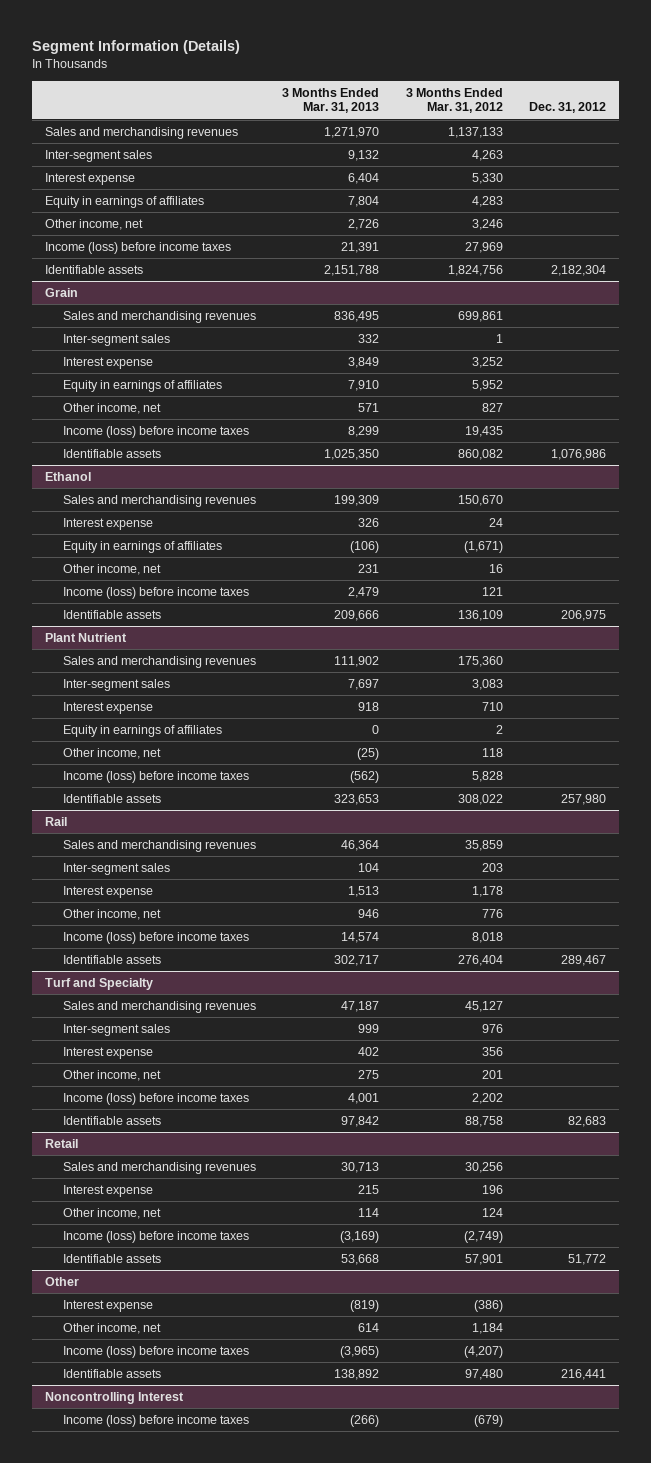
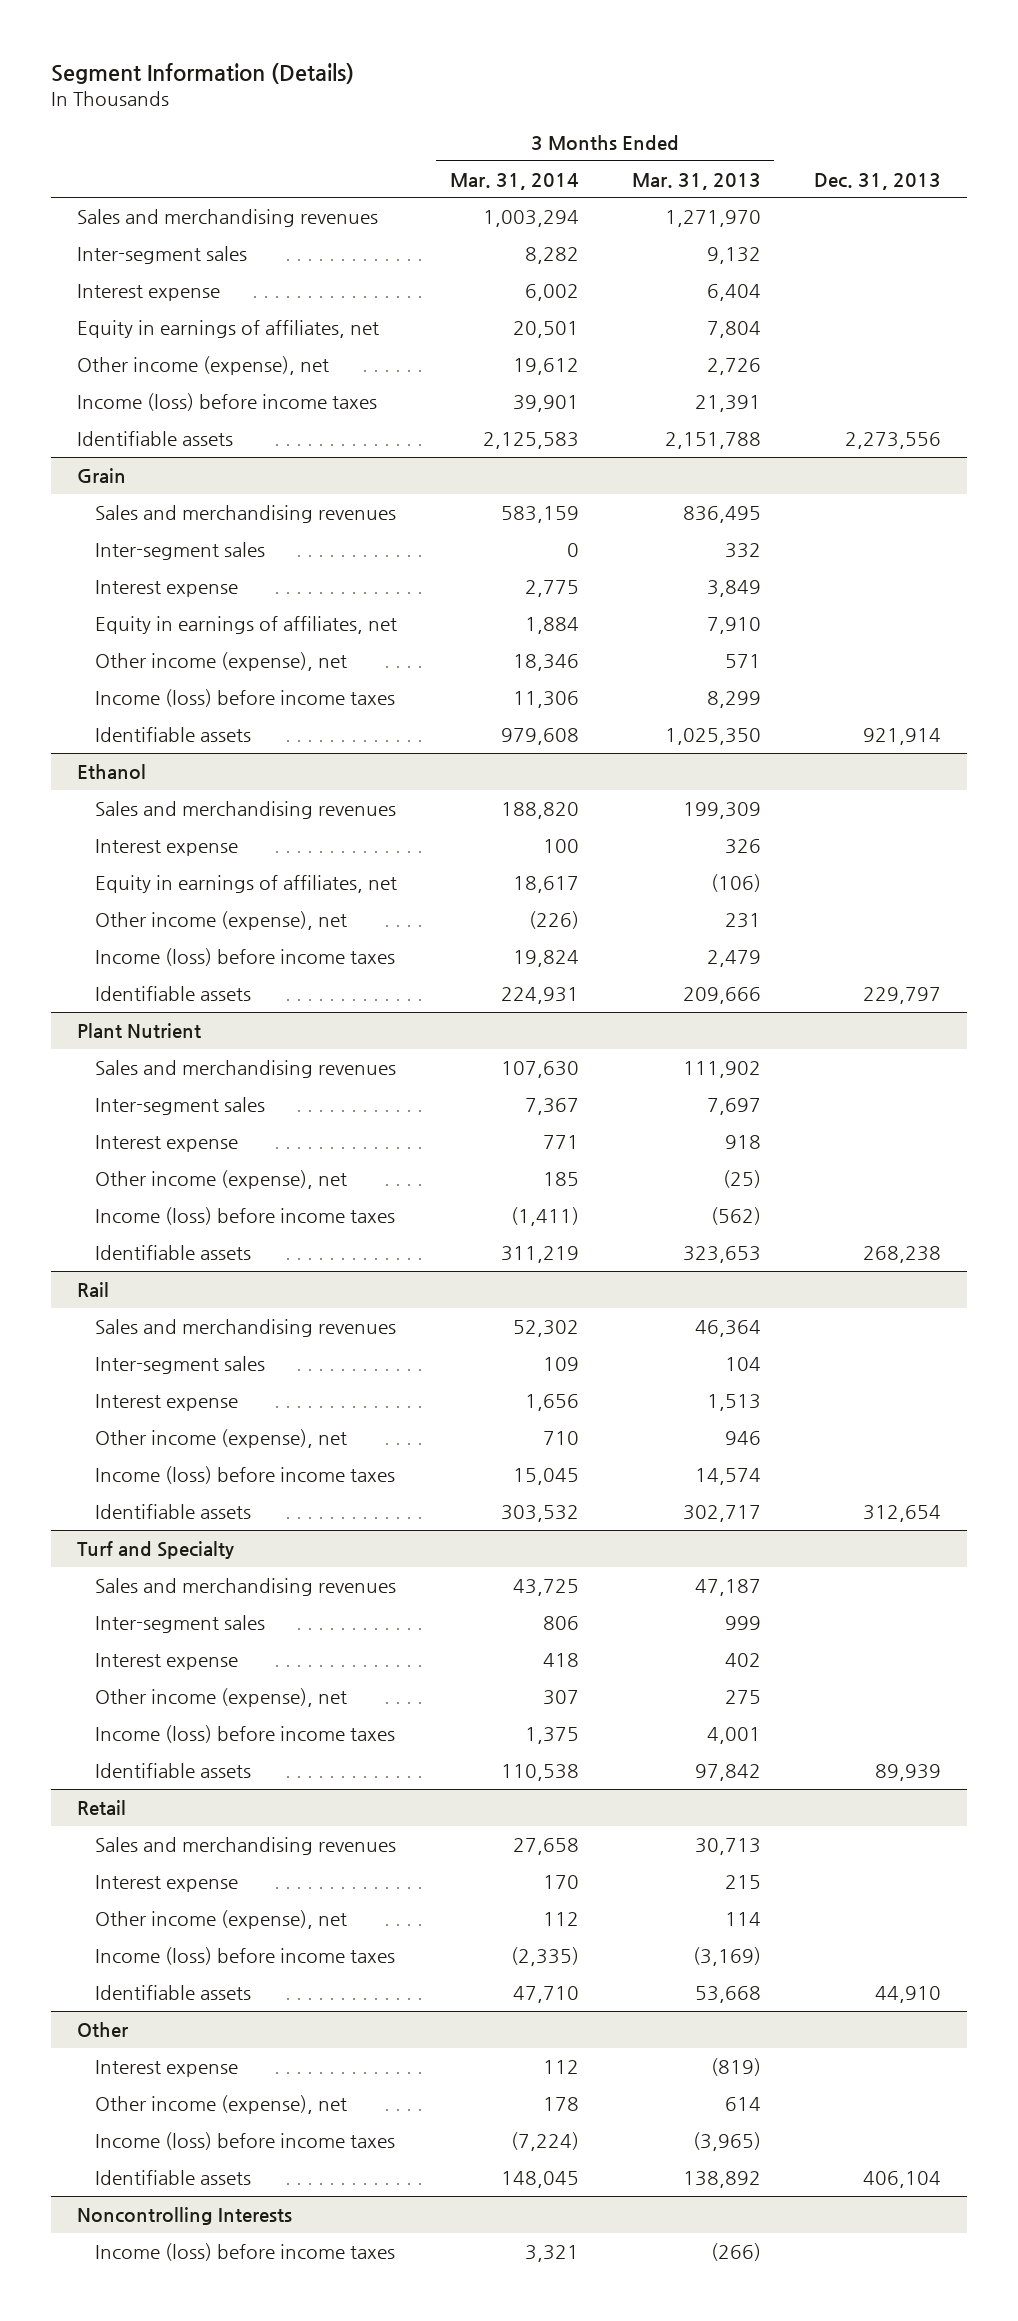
[405,88,503,114] 3 Months Ended Mar. 31, 2012 -> none
[528,102,606,114] Dec. 31, 2012 -> none
none -> [449,172,579,190] Mar. 31, 2014
none -> [813,172,941,190] Dec. 31, 2013
[45,196,205,209] Equity in earnings of affiliates -> [77,319,380,338] Equity in earnings of affiliates, net
[45,219,144,231] Other income, net -> [77,355,330,375] Other income (expense), net
[63,380,223,393] Equity in earnings of affiliates -> [94,615,397,634] Equity in earnings of affiliates, net
[63,403,162,415] Other income, net -> [94,651,347,671] Other income (expense), net
[63,541,223,554] Equity in earnings of affiliates -> [94,874,397,893] Equity in earnings of affiliates, net
[63,564,162,576] Other income, net -> [94,910,347,930] Other income (expense), net
[63,725,223,738] Equity in earnings of affiliates -> none
[63,748,162,760] Other income, net -> [94,1169,347,1189] Other income (expense), net
[63,909,162,921] Other income, net -> [94,1428,347,1448] Other income (expense), net
[63,1070,162,1082] Other income, net -> [94,1687,347,1707] Other income (expense), net
[63,1208,162,1220] Other income, net -> [94,1909,347,1929] Other income (expense), net
[63,1323,162,1335] Other income, net -> [94,2094,347,2114] Other income (expense), net
[45,1392,185,1405] Noncontrolling Interest -> [77,2206,293,2225] Noncontrolling Interests

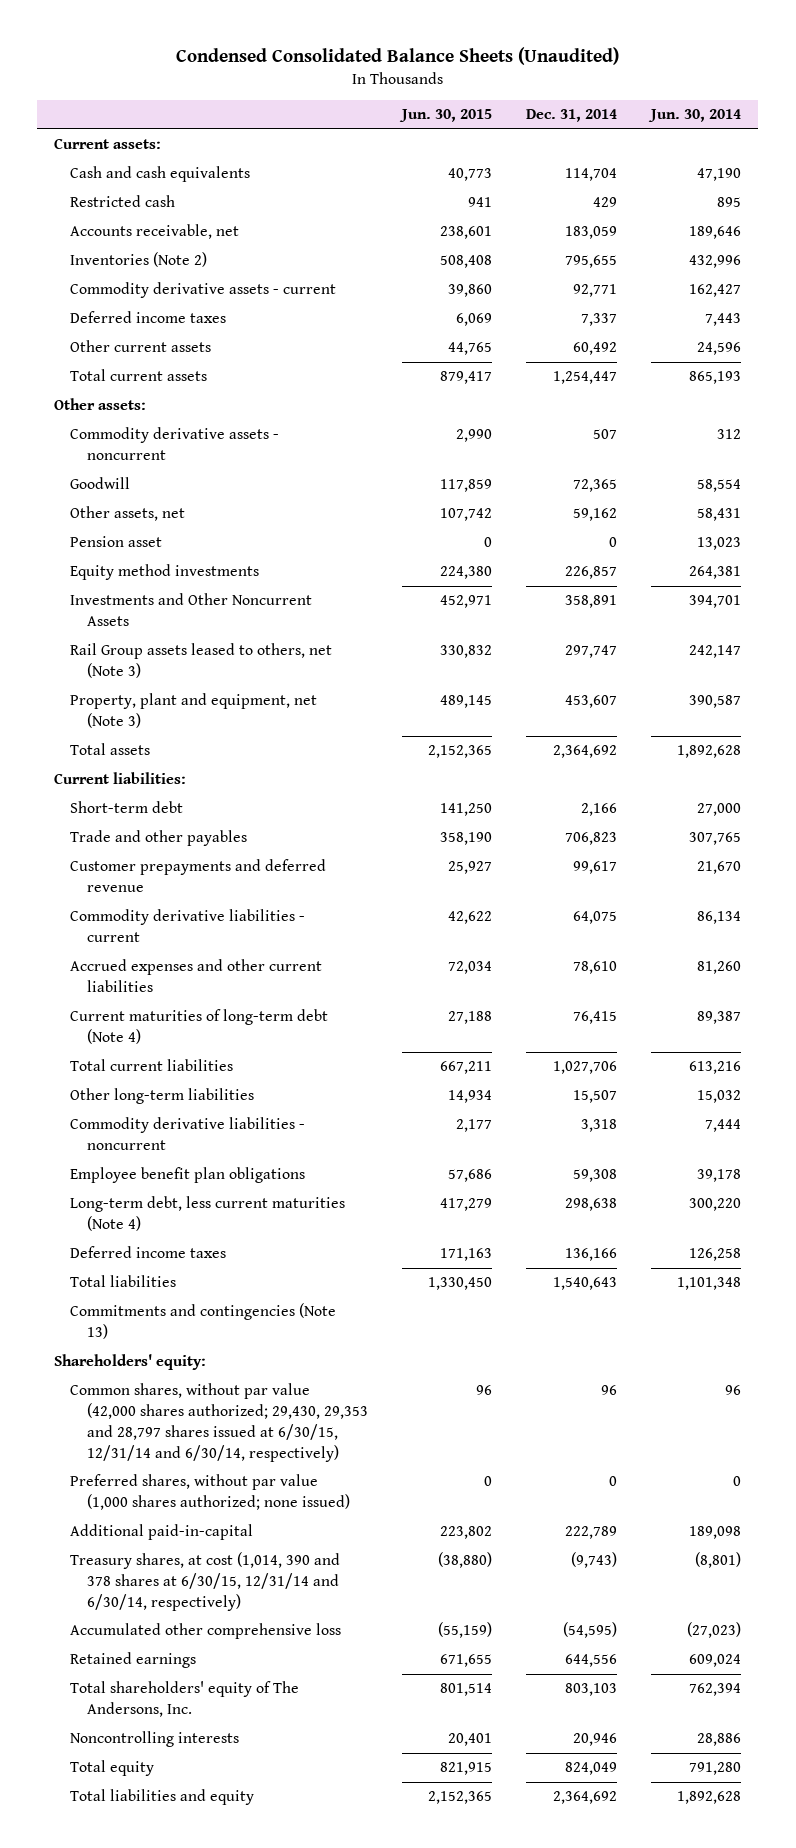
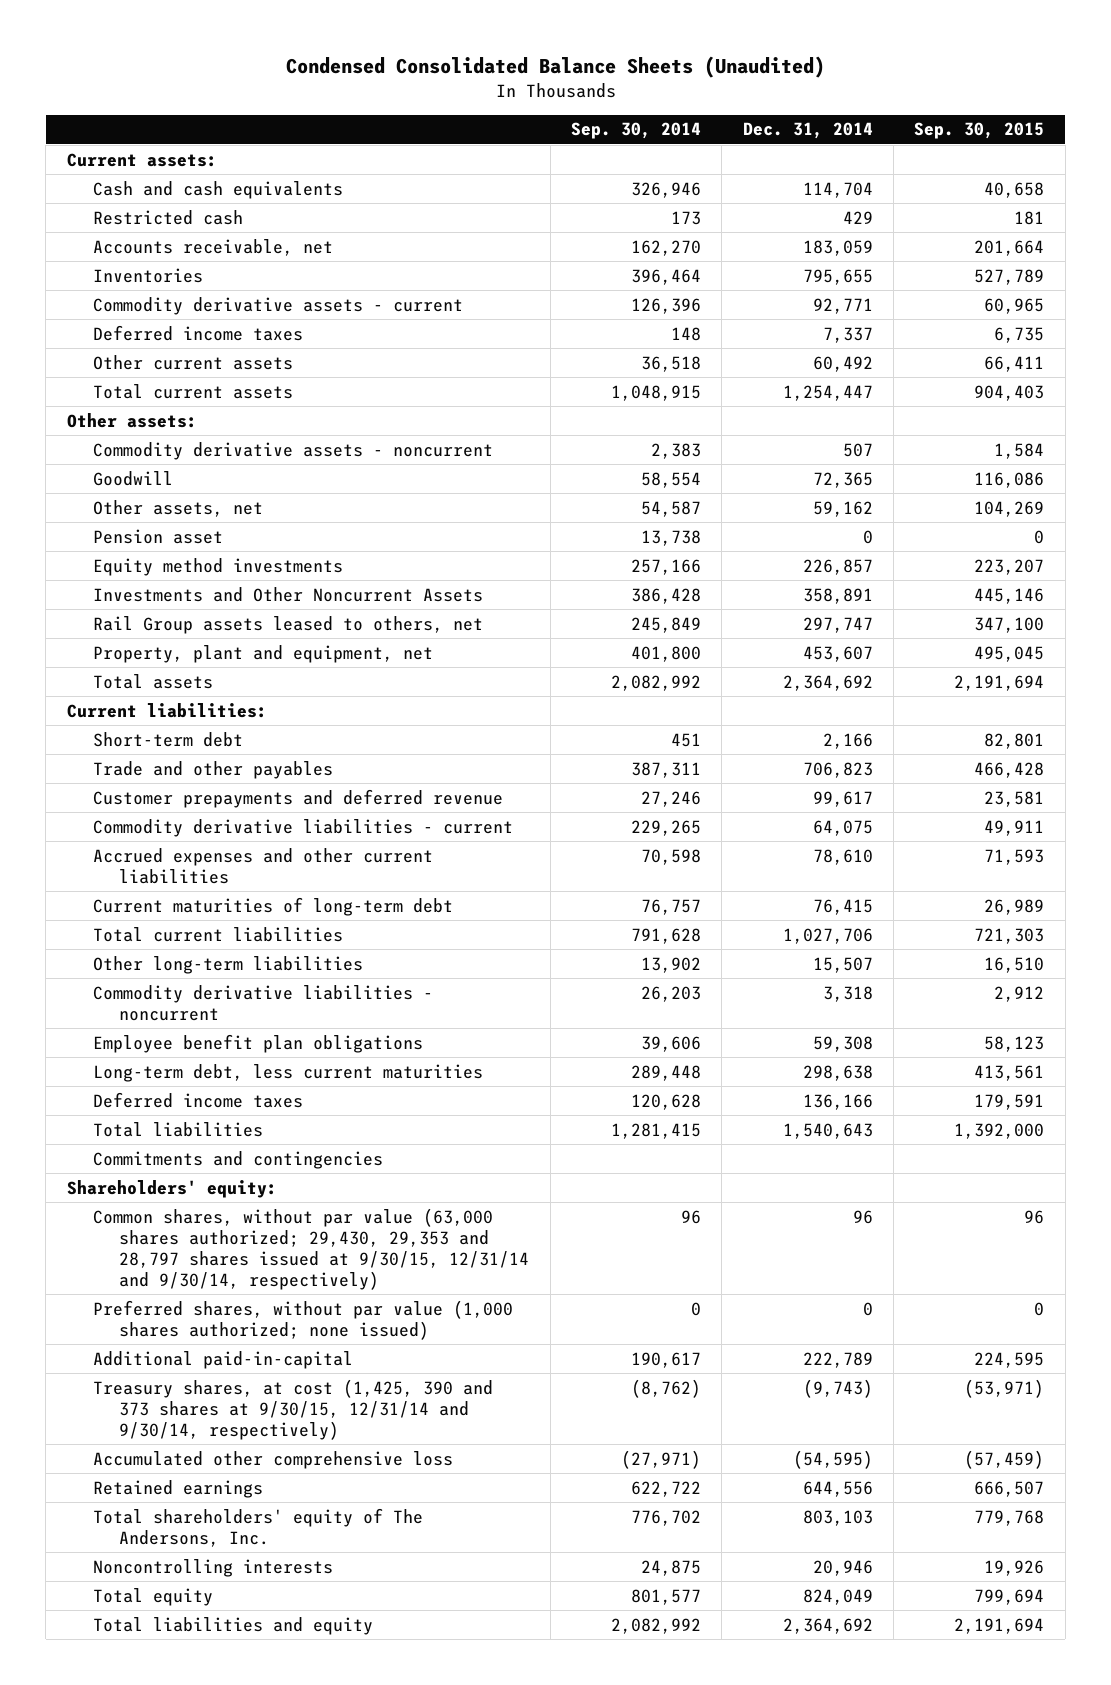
[398,109,492,123] Jun. 30, 2015 -> none
[648,109,742,123] Jun. 30, 2014 -> none
none -> [570,122,701,140] Sep. 30, 2014
none -> [914,122,1045,140] Sep. 30, 2015
[70,252,208,268] Inventories (Note 2) -> [93,267,204,283] Inventories
[70,643,333,679] Rail Group assets leased to others, net (Note 3) -> [93,615,484,634] Rail Group assets leased to others, net
[70,693,318,729] Property, plant and equipment, net (Note 3) -> [93,644,434,663] Property, plant and equipment, net
[70,1009,329,1045] Current maturities of long-term debt (Note 4) -> [93,896,454,916] Current maturities of long-term debt
[70,1196,346,1232] Long-term debt, less current maturities (Note 4) -> [93,1063,484,1082] Long-term debt, less current maturities
[70,1303,337,1340] Commitments and contingencies (Note 13) -> [93,1150,384,1169] Commitments and contingencies
[70,1383,368,1462] Common shares, without par value (42,000 shares authorized; 29,430, 29,353 and 28,797 shares issued at 6/30/15, 12/31/14 and 6/30/14, respectively) -> [93,1207,530,1290] Common shares, without par value (63,000 shares authorized; 29,430, 29,353 and 28,797 shares issued at 9/30/15, 12/31/14 and 9/30/14, respectively)
[70,1552,341,1612] Treasury shares, at cost (1,014, 390 and 378 shares at 6/30/15, 12/31/14 and 6/30/14, respectively) -> [93,1378,494,1440] Treasury shares, at cost (1,425, 390 and 373 shares at 9/30/15, 12/31/14 and 9/30/14, respectively)

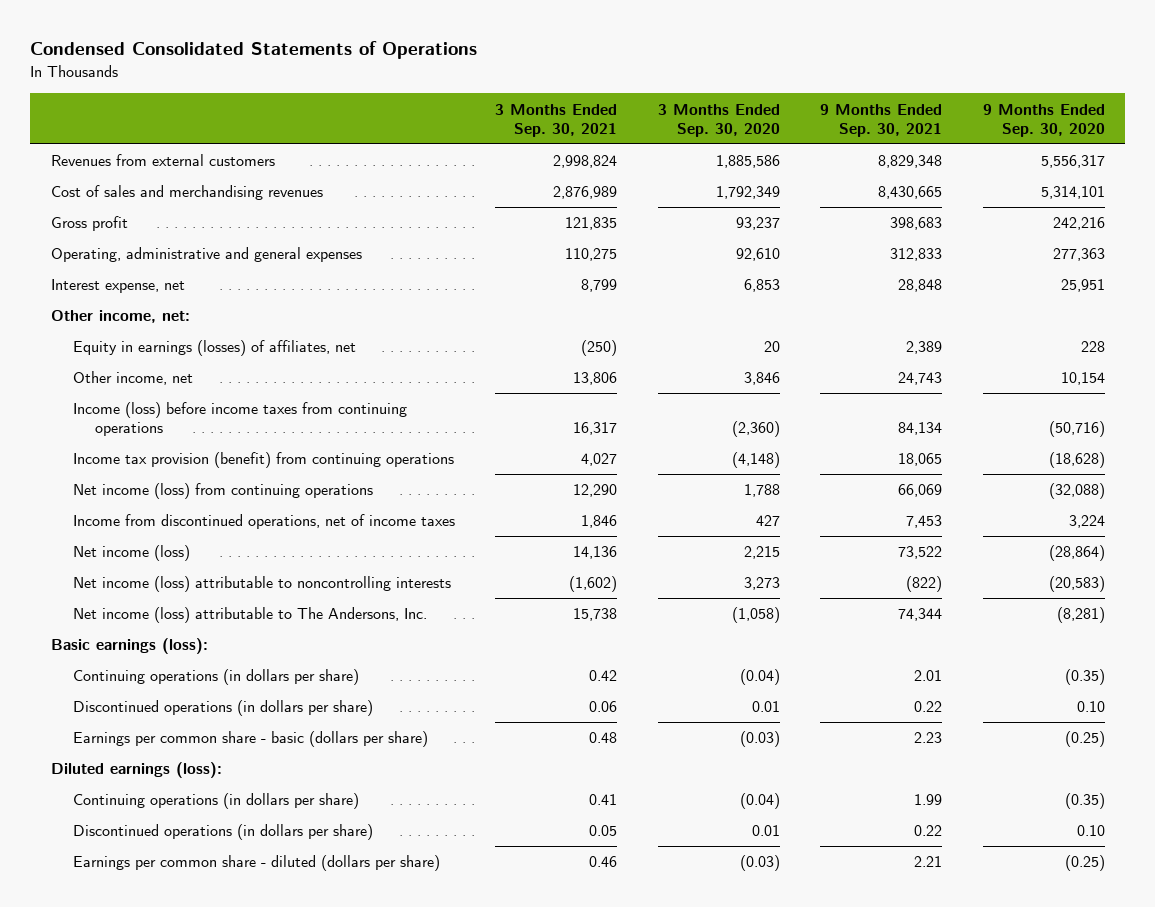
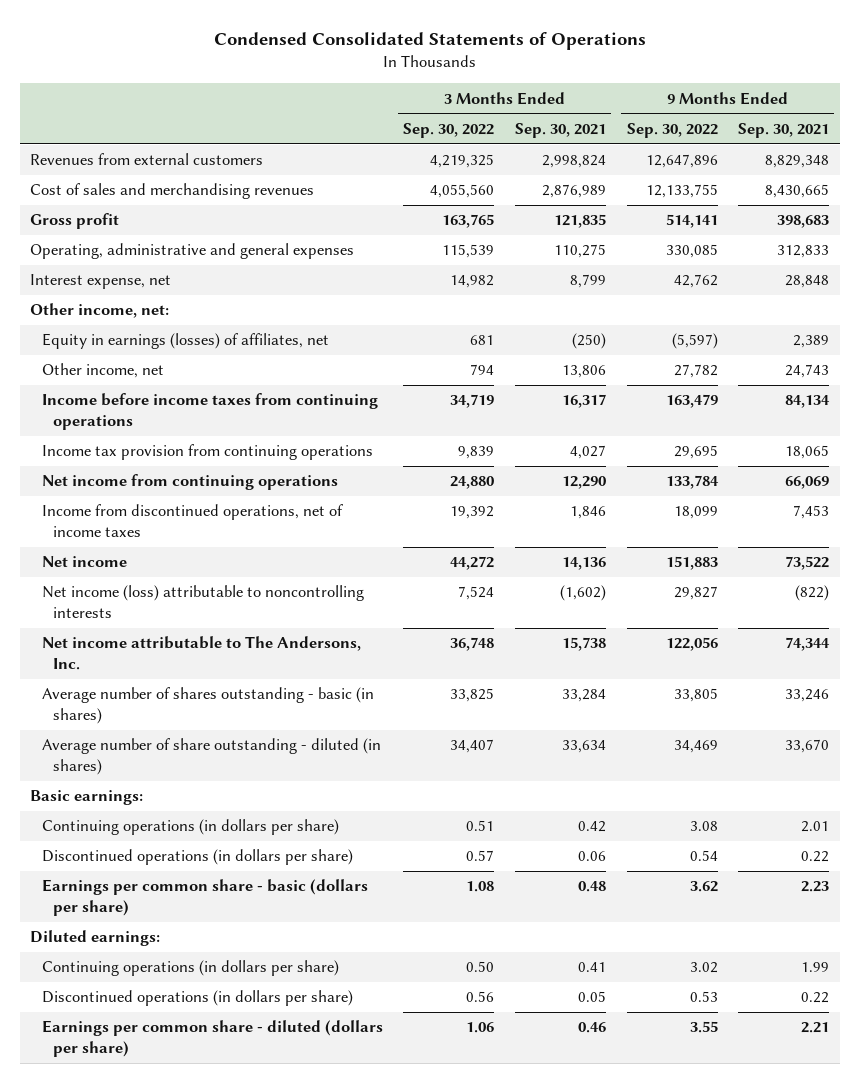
[657,103,780,137] 3 Months Ended Sep. 30, 2020 -> none
[982,103,1105,137] 9 Months Ended Sep. 30, 2020 -> none
none -> [403,122,495,138] Sep. 30, 2022
none -> [626,122,718,138] Sep. 30, 2022
[72,402,407,437] Income (loss) before income taxes from continuing operations -> [41,393,378,431] Income before income taxes from continuing operations
[72,452,454,469] Income tax provision (benefit) from continuing operations -> [41,444,373,461] Income tax provision from continuing operations
[72,483,373,500] Net income (loss) from continuing operations -> [41,474,338,491] Net income from continuing operations
[72,545,190,562] Net income (loss) -> [41,556,127,568] Net income
[72,607,427,624] Net income (loss) attributable to The Andersons, Inc. -> [41,636,361,671] Net income attributable to The Andersons, Inc.
none -> [41,687,374,725] Average number of shares outstanding - basic (in shares)
none -> [41,738,381,776] Average number of share outstanding - diluted (in shares)
[50,638,208,655] Basic earnings (loss): -> [29,790,143,806] Basic earnings:
[50,762,222,779] Diluted earnings (loss): -> [29,930,160,947] Diluted earnings:

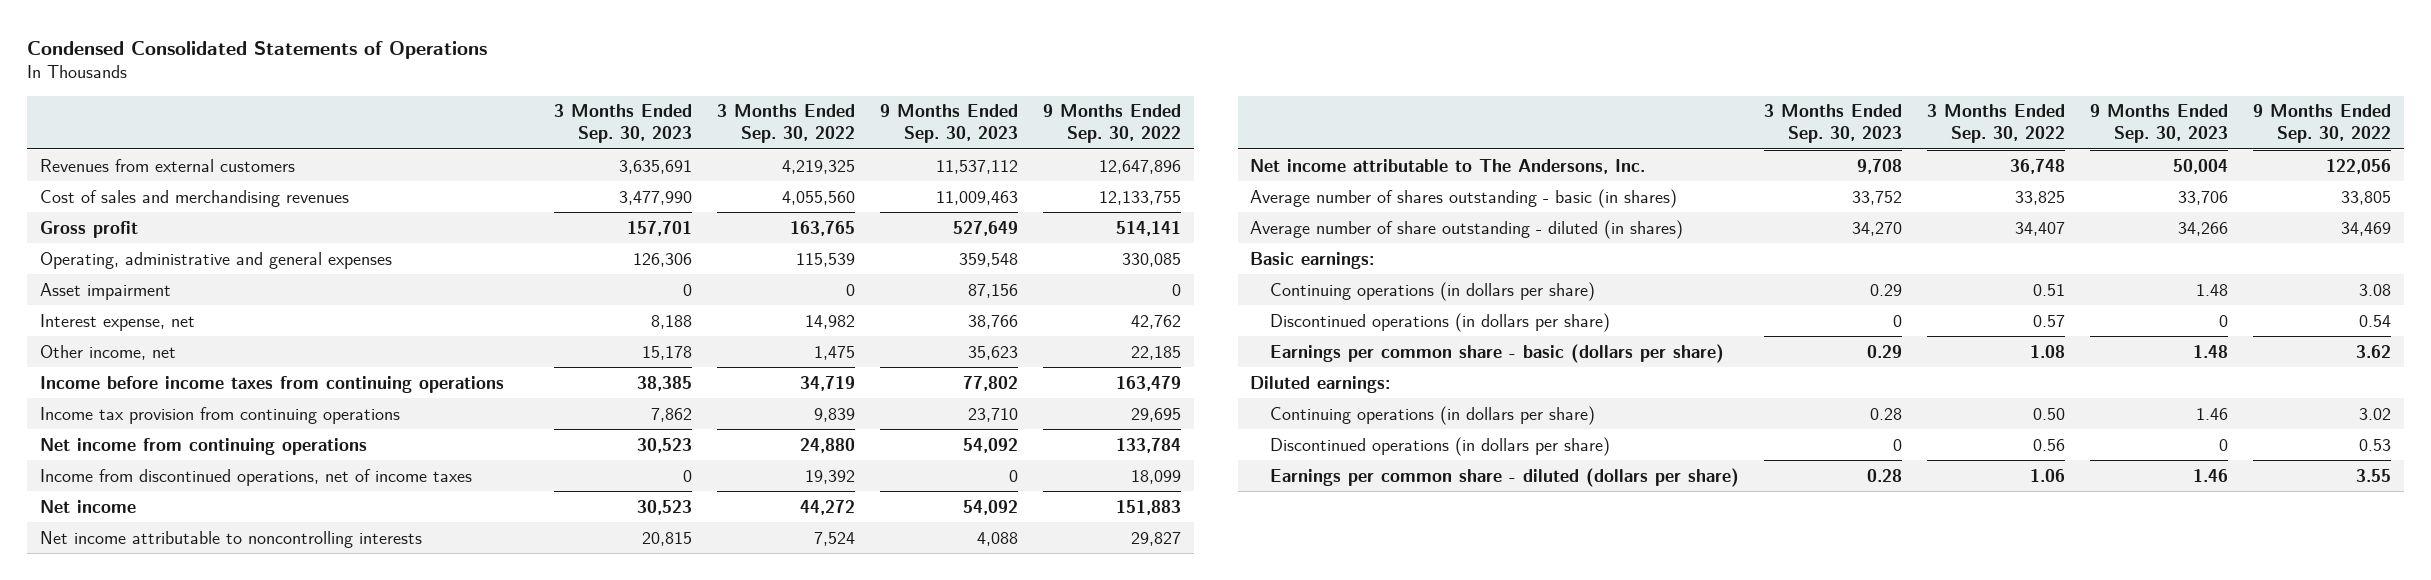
[514,122,606,138] Sep. 30, 2021 -> none
[738,122,830,138] Sep. 30, 2021 -> none
none -> [554,104,693,144] 3 Months Ended Sep. 30, 2023
none -> [880,104,1019,144] 9 Months Ended Sep. 30, 2023
none -> [39,282,171,300] Asset impairment
[29,303,169,319] Other income, net: -> none
[41,333,329,350] Equity in earnings (losses) of affiliates, net -> none
[470,364,495,376] 794 -> [814,345,856,360] 1,475
[673,364,718,379] 27,782 -> [1131,345,1182,360] 22,185
[41,585,364,619] Net income (loss) attributable to noncontrolling interests -> [39,530,422,548] Net income attributable to noncontrolling interests

